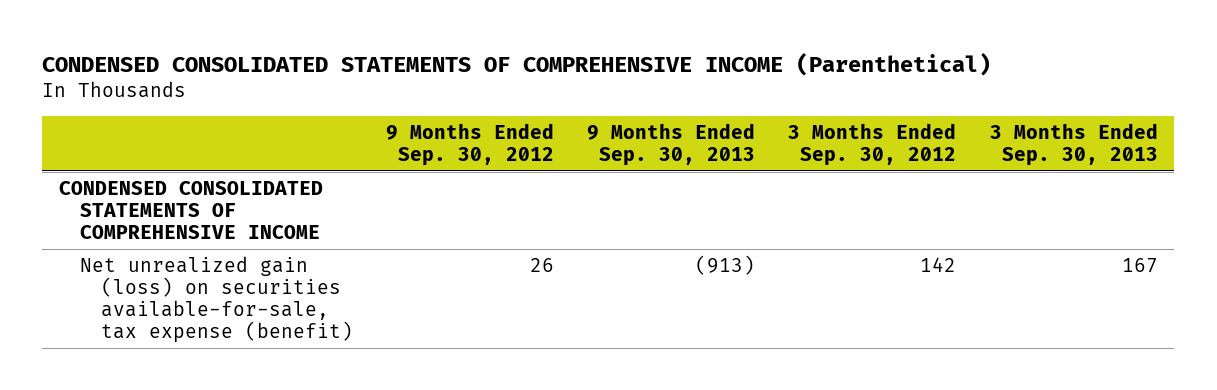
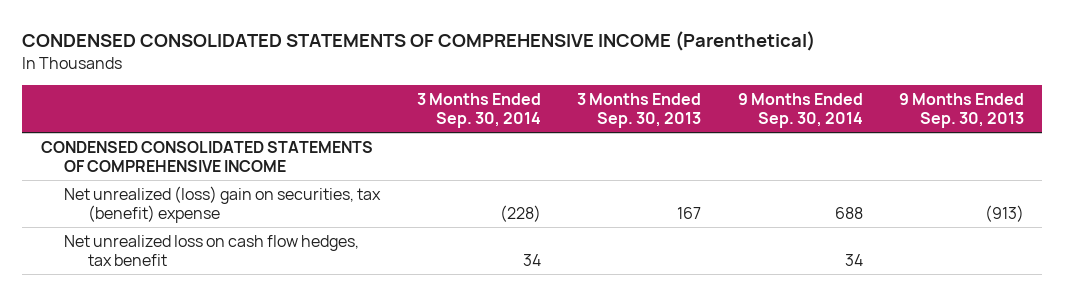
[385,122,554,166] 9 Months Ended Sep. 30, 2012 -> none
[788,122,957,166] 3 Months Ended Sep. 30, 2012 -> none
none -> [416,93,541,128] 3 Months Ended Sep. 30, 2014
none -> [737,93,863,128] 9 Months Ended Sep. 30, 2014
[79,255,353,344] Net unrealized gain (loss) on securities available-for-sale, tax expense (benefit) -> [64,186,382,223] Net unrealized (loss) gain on securities, tax (benefit) expense
none -> [64,235,360,266] Net unrealized loss on cash flow hedges, tax benefit

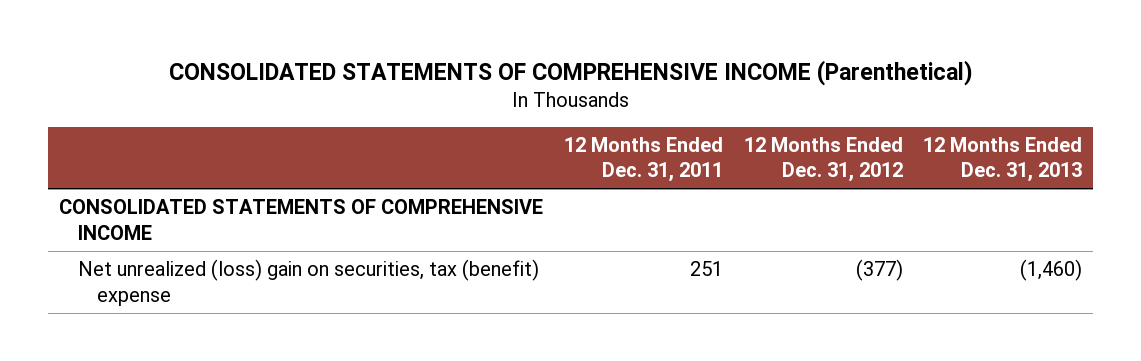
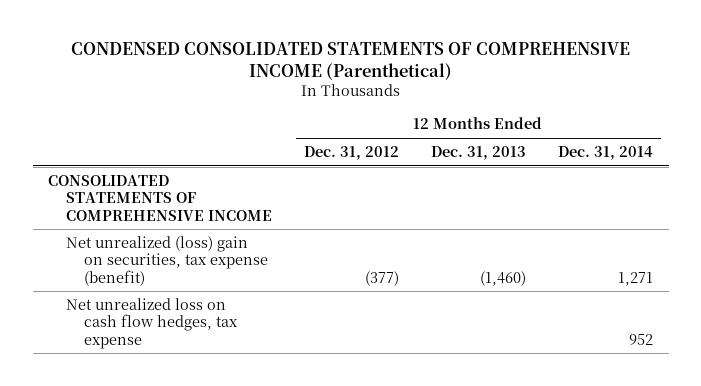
[168,59,973,86] CONSOLIDATED STATEMENTS OF COMPREHENSIVE INCOME (Parenthetical) -> [70,41,630,80] CONDENSED CONSOLIDATED STATEMENTS OF COMPREHENSIVE INCOME (Parenthetical)
[563,136,723,183] 12 Months Ended Dec. 31, 2011 -> none
none -> [557,146,653,161] Dec. 31, 2014
[77,259,539,306] Net unrealized (loss) gain on securities, tax (benefit) expense -> [66,236,269,286] Net unrealized (loss) gain on securities, tax expense (benefit)
none -> [66,298,239,349] Net unrealized loss on cash flow hedges, tax expense

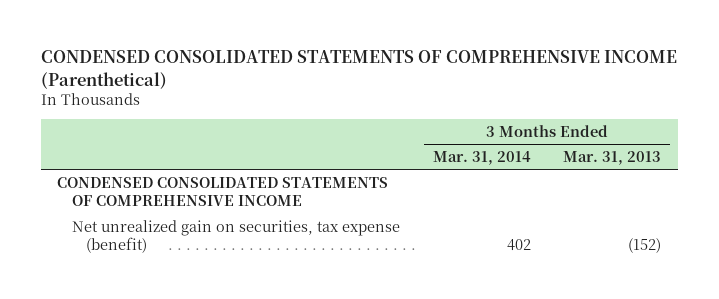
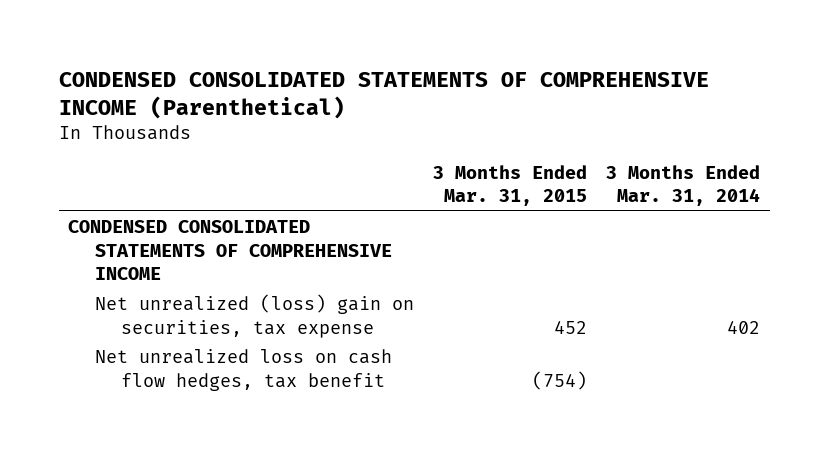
[563,151,662,166] Mar. 31, 2013 -> none
none -> [432,164,587,207] 3 Months Ended Mar. 31, 2015
[71,219,400,254] Net unrealized gain on securities, tax expense (benefit) -> [94,294,414,338] Net unrealized (loss) gain on securities, tax expense
none -> [94,349,392,391] Net unrealized loss on cash flow hedges, tax benefit

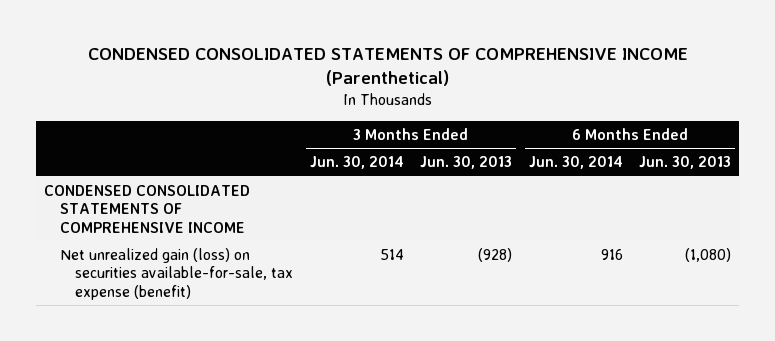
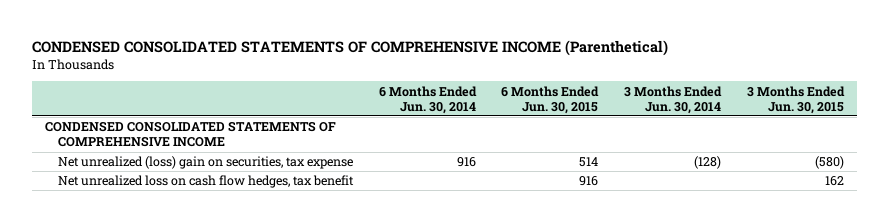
[420,156,513,170] Jun. 30, 2013 -> none
[639,156,732,170] Jun. 30, 2013 -> none
none -> [501,85,600,114] 6 Months Ended Jun. 30, 2015
none -> [747,85,846,114] 3 Months Ended Jun. 30, 2015
[59,248,294,300] Net unrealized gain (loss) on securities available-for-sale, tax expense (benefit) -> [57,156,353,170] Net unrealized (loss) gain on securities, tax expense
[379,249,404,261] 514 -> [694,156,722,170] (128)
none -> [57,175,354,189] Net unrealized loss on cash flow hedges, tax benefit

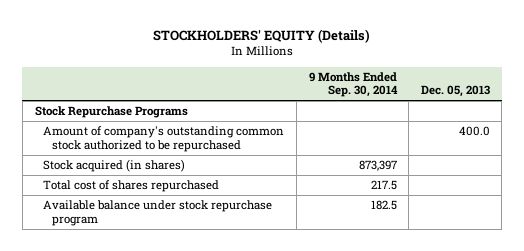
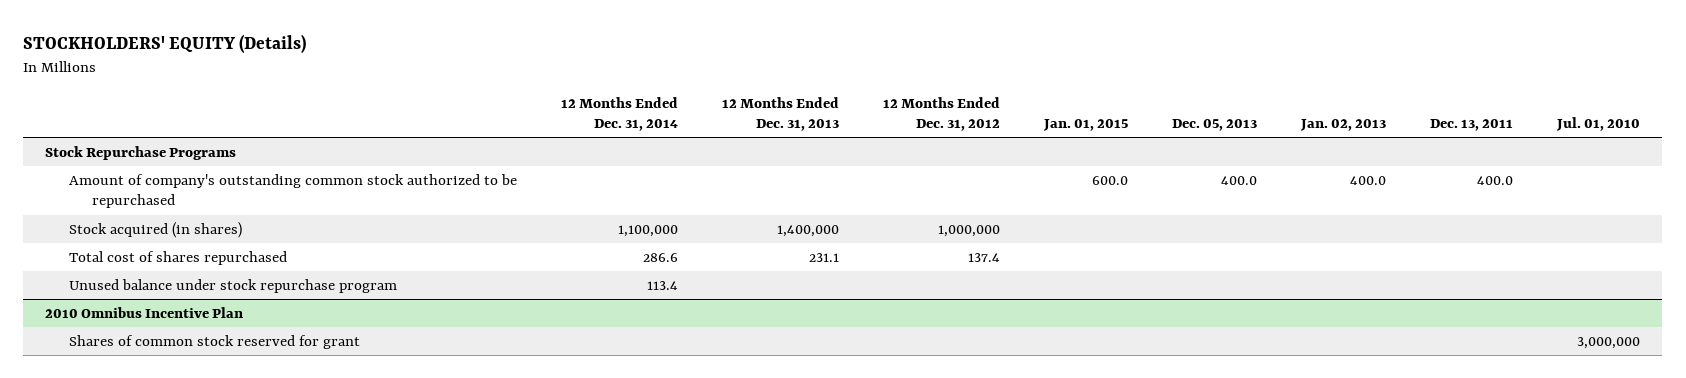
[308,71,398,98] 9 Months Ended Sep. 30, 2014 -> none
none -> [560,96,678,131] 12 Months Ended Dec. 31, 2014
none -> [721,96,839,131] 12 Months Ended Dec. 31, 2013
none -> [882,96,1000,131] 12 Months Ended Dec. 31, 2012
none -> [1042,118,1128,131] Jan. 01, 2015
none -> [1300,118,1387,131] Jan. 02, 2013
none -> [1430,118,1514,131] Dec. 13, 2011
none -> [1556,116,1641,131] Jul. 01, 2010
[43,200,273,226] Available balance under stock repurchase program -> [68,278,397,293] Unused balance under stock repurchase program
none -> [45,306,244,318] 2010 Omnibus Incentive Plan
none -> [68,334,360,349] Shares of common stock reserved for grant

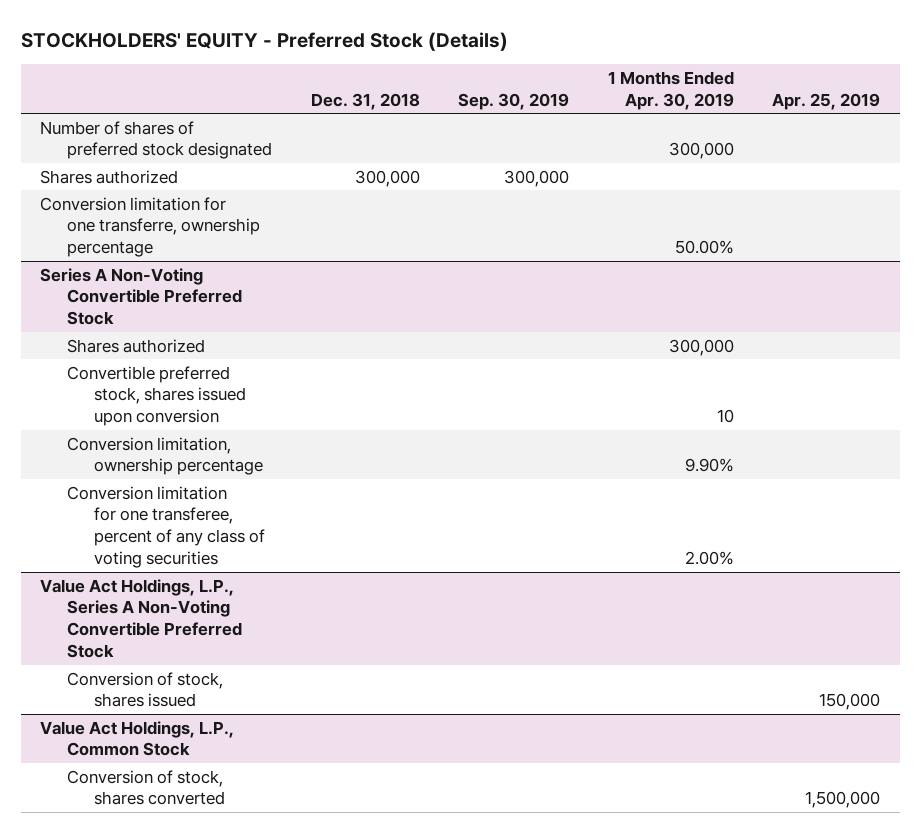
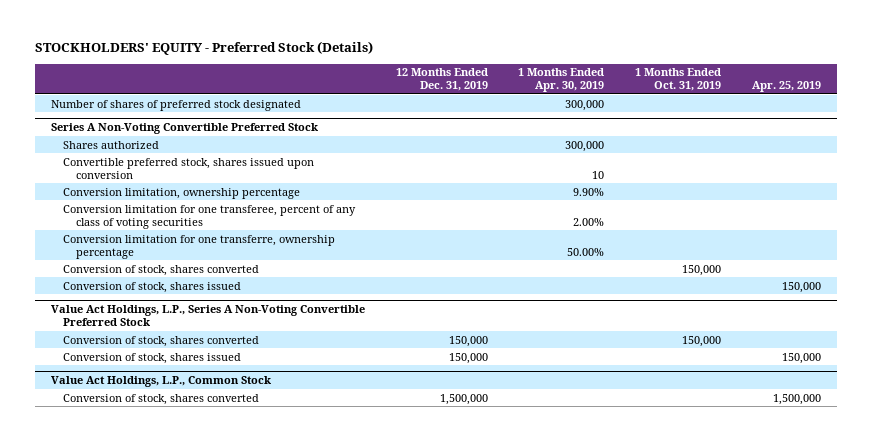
[310,92,420,110] Dec. 31, 2018 -> none
[458,92,570,110] Sep. 30, 2019 -> none
none -> [395,68,488,92] 12 Months Ended Dec. 31, 2019
none -> [635,68,722,92] 1 Months Ended Oct. 31, 2019
[39,169,178,184] Shares authorized -> none
[39,196,261,258] Conversion limitation for one transferre, ownership percentage -> none
none -> [63,234,336,259] Conversion limitation for one transferre, ownership percentage
none -> [63,264,260,276] Conversion of stock, shares converted
none -> [63,281,242,293] Conversion of stock, shares issued
none -> [63,335,260,347] Conversion of stock, shares converted

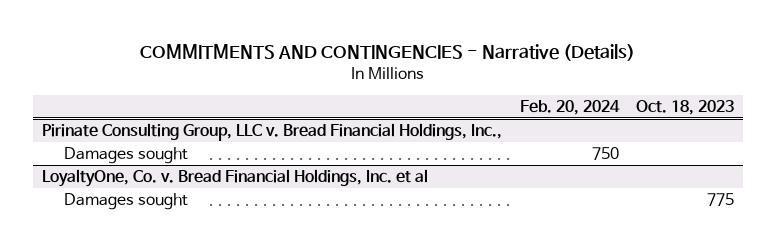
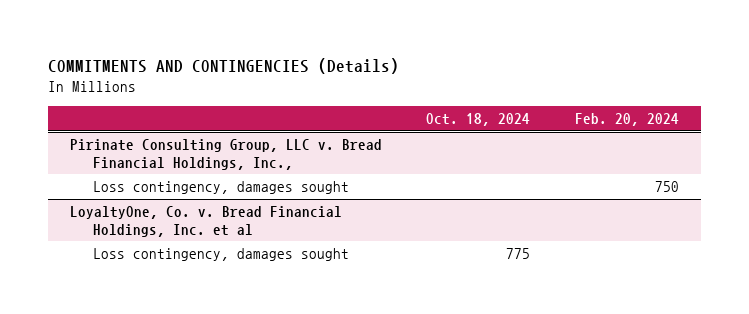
[140,43,636,61] COMMITMENTS AND CONTINGENCIES - Narrative (Details) -> [47,57,399,74] COMMITMENTS AND CONTINGENCIES (Details)
[636,100,735,116] Oct. 18, 2023 -> none
none -> [426,113,531,127] Oct. 18, 2024
[63,147,188,165] Damages sought -> [92,181,349,195] Loss contingency, damages sought
[63,193,188,211] Damages sought -> [92,248,349,262] Loss contingency, damages sought

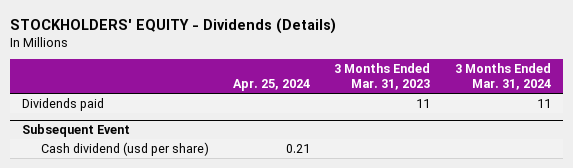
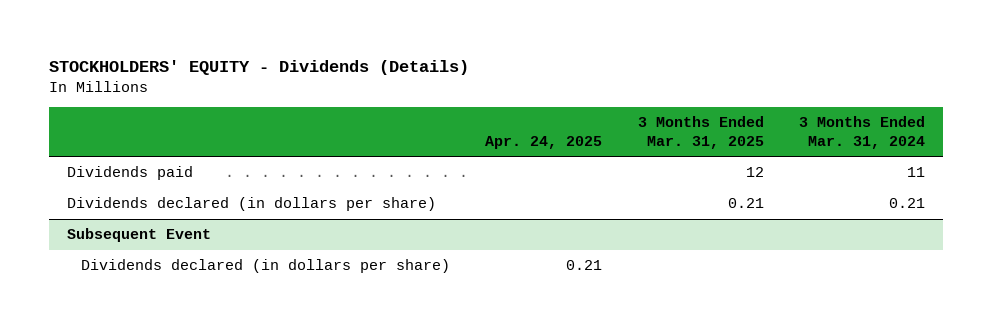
[232,79,310,92] Apr. 25, 2024 -> none
[334,63,431,91] 3 Months Ended Mar. 31, 2023 -> none
none -> [485,136,603,150] Apr. 24, 2025
none -> [637,116,764,150] 3 Months Ended Mar. 31, 2025
none -> [66,197,436,212] Dividends declared (in dollars per share)
[40,141,209,156] Cash dividend (usd per share) -> none
none -> [80,259,450,274] Dividends declared (in dollars per share)

